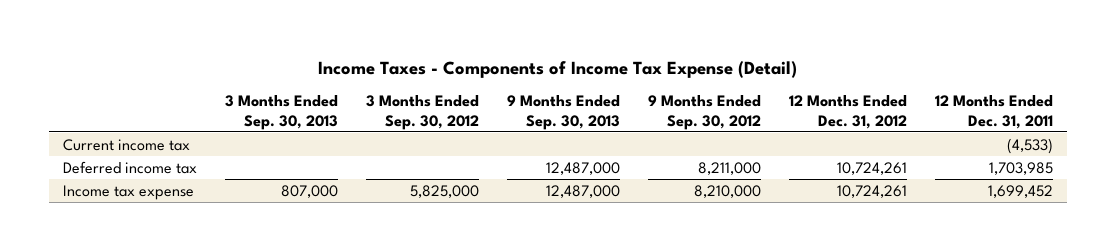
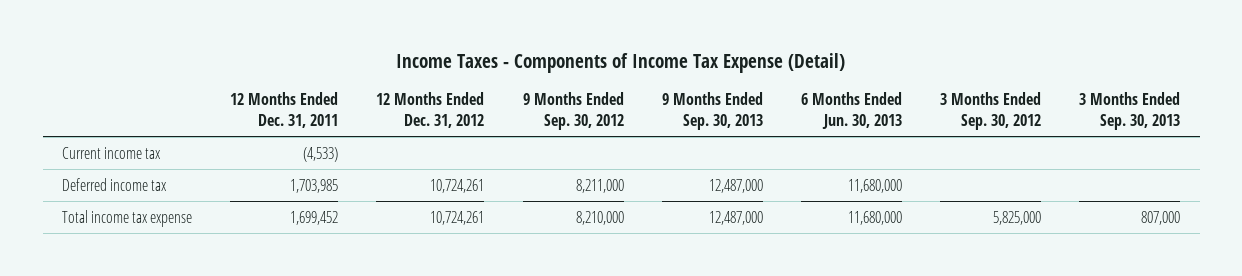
none -> [801,92,903,130] 6 Months Ended Jun. 30, 2013
[62,184,194,200] Income tax expense -> [61,209,192,227] Total income tax expense

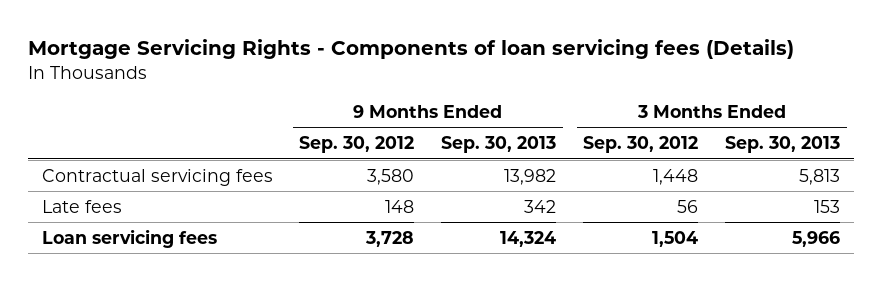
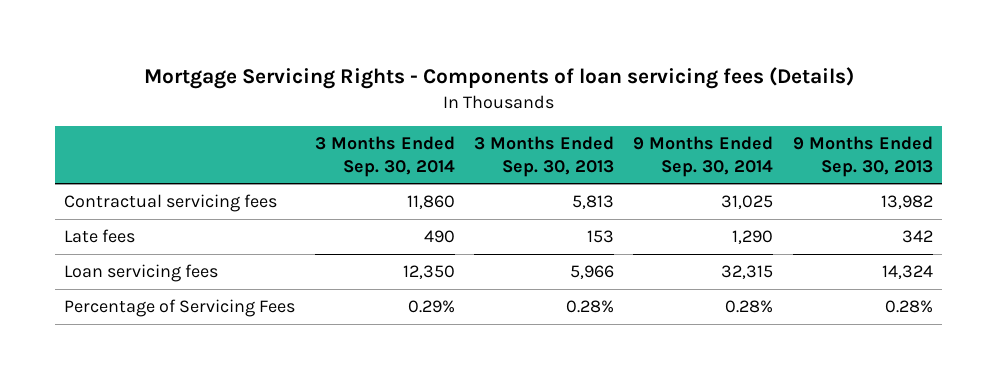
[299,136,415,154] Sep. 30, 2012 -> none
[583,136,699,154] Sep. 30, 2012 -> none
none -> [314,136,455,177] 3 Months Ended Sep. 30, 2014
none -> [633,136,774,177] 9 Months Ended Sep. 30, 2014
none -> [64,299,296,318] Percentage of Servicing Fees

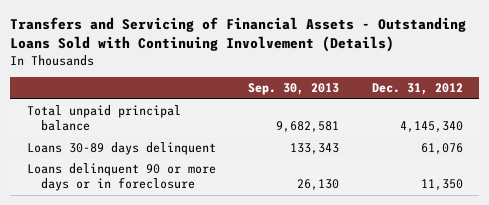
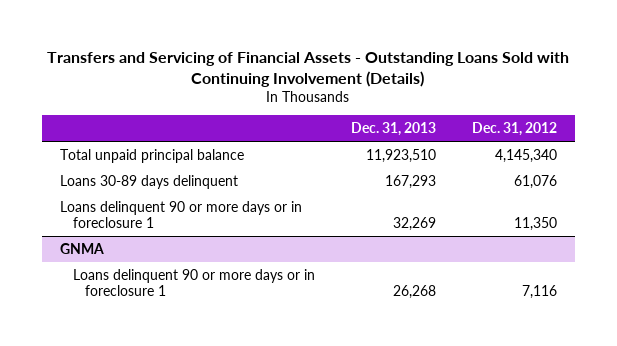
[248,83,340,96] Sep. 30, 2013 -> none
none -> [350,121,436,136] Dec. 31, 2013
[26,163,216,192] Loans delinquent 90 or more days or in foreclosure -> [60,200,303,228] Loans delinquent 90 or more days or in foreclosure 1
none -> [60,242,105,254] GNMA
none -> [72,268,315,296] Loans delinquent 90 or more days or in foreclosure 1

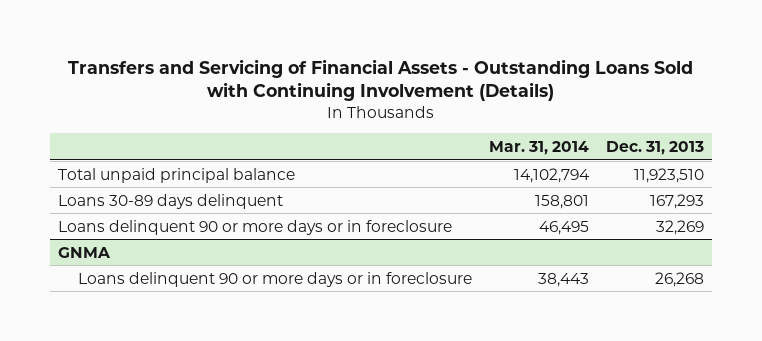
[471,121,557,136] Dec. 31, 2012 -> none
none -> [488,140,589,155] Mar. 31, 2014
[60,200,303,228] Loans delinquent 90 or more days or in foreclosure 1 -> [58,219,453,235] Loans delinquent 90 or more days or in foreclosure
[72,268,315,296] Loans delinquent 90 or more days or in foreclosure 1 -> [77,271,472,287] Loans delinquent 90 or more days or in foreclosure

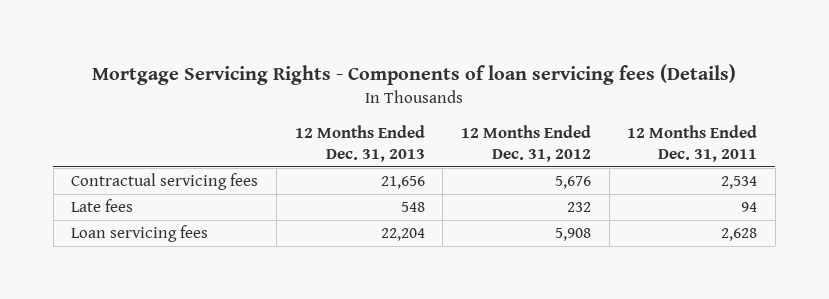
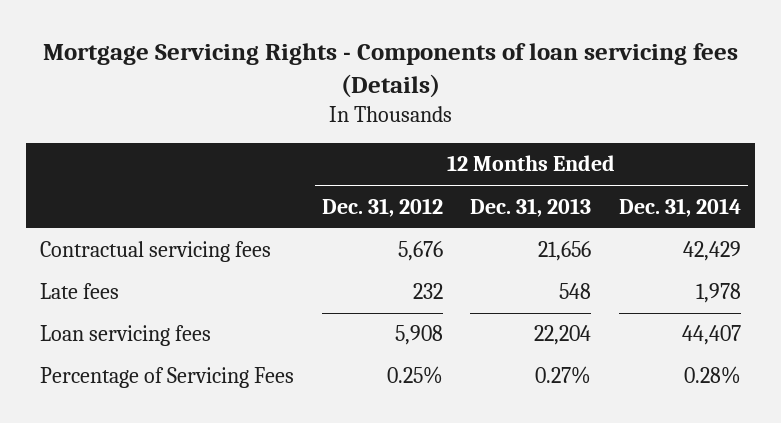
[627,124,758,163] 12 Months Ended Dec. 31, 2011 -> none
none -> [619,197,742,217] Dec. 31, 2014
none -> [40,367,295,389] Percentage of Servicing Fees

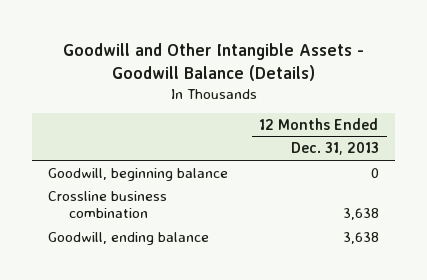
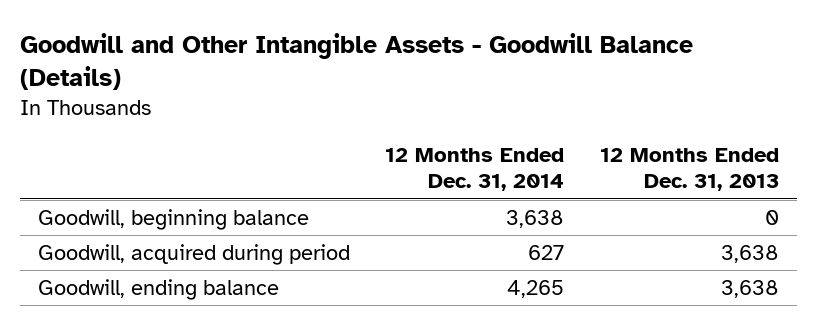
none -> [385,148,565,192] 12 Months Ended Dec. 31, 2014
[48,190,168,219] Crossline business combination -> [37,244,350,266] Goodwill, acquired during period

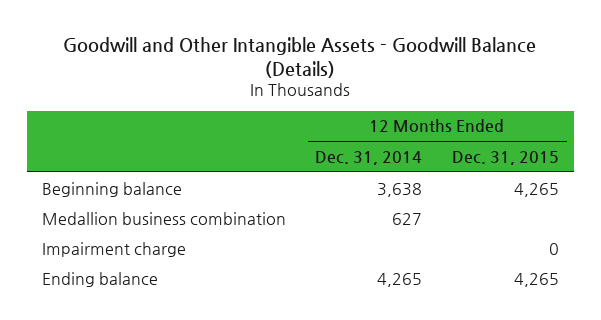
[599,148,779,192] 12 Months Ended Dec. 31, 2013 -> none
none -> [452,150,560,165] Dec. 31, 2015
[37,209,309,231] Goodwill, beginning balance -> [41,181,182,197] Beginning balance
[37,244,350,266] Goodwill, acquired during period -> [41,211,286,225] Medallion business combination
none -> [41,241,186,257] Impairment charge
[37,279,279,301] Goodwill, ending balance -> [41,271,158,287] Ending balance

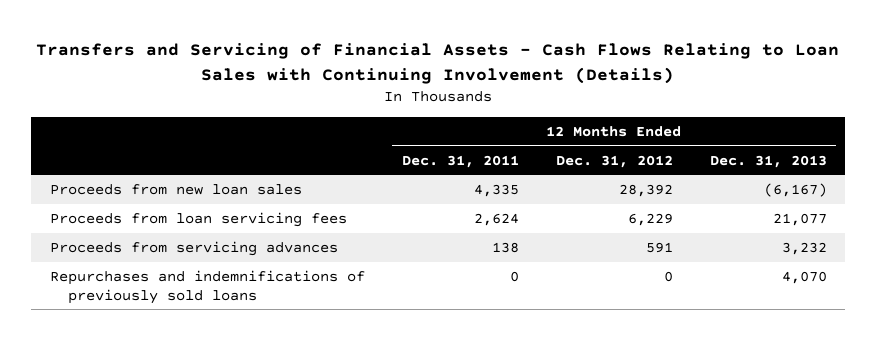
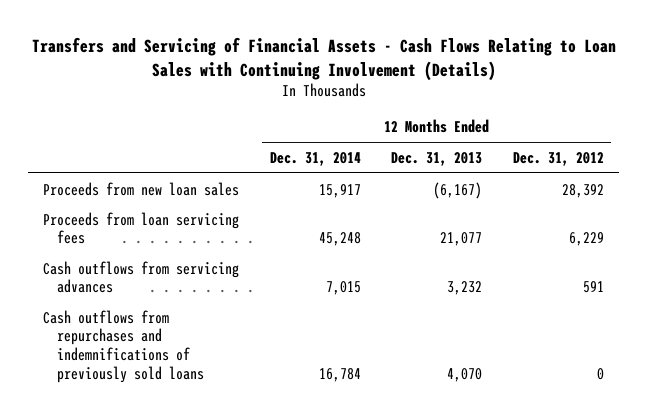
[401,154,519,168] Dec. 31, 2011 -> none
none -> [269,151,361,166] Dec. 31, 2014
[49,241,338,257] Proceeds from servicing advances -> [43,260,240,294] Cash outflows from servicing advances
[49,270,365,304] Repurchases and indemnifications of previously sold loans -> [43,309,205,383] Cash outflows from repurchases and indemnifications of previously sold loans

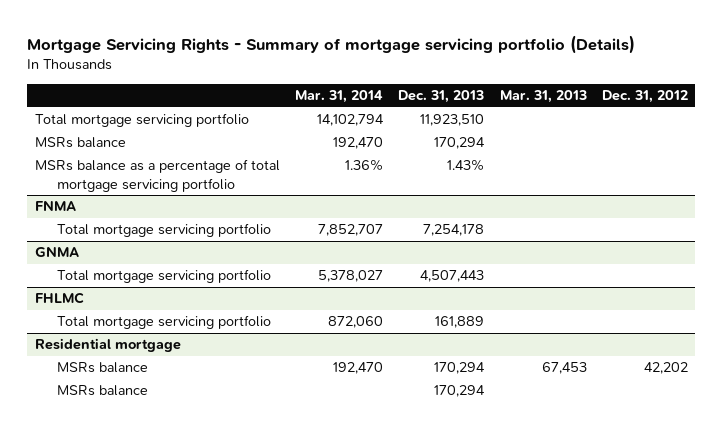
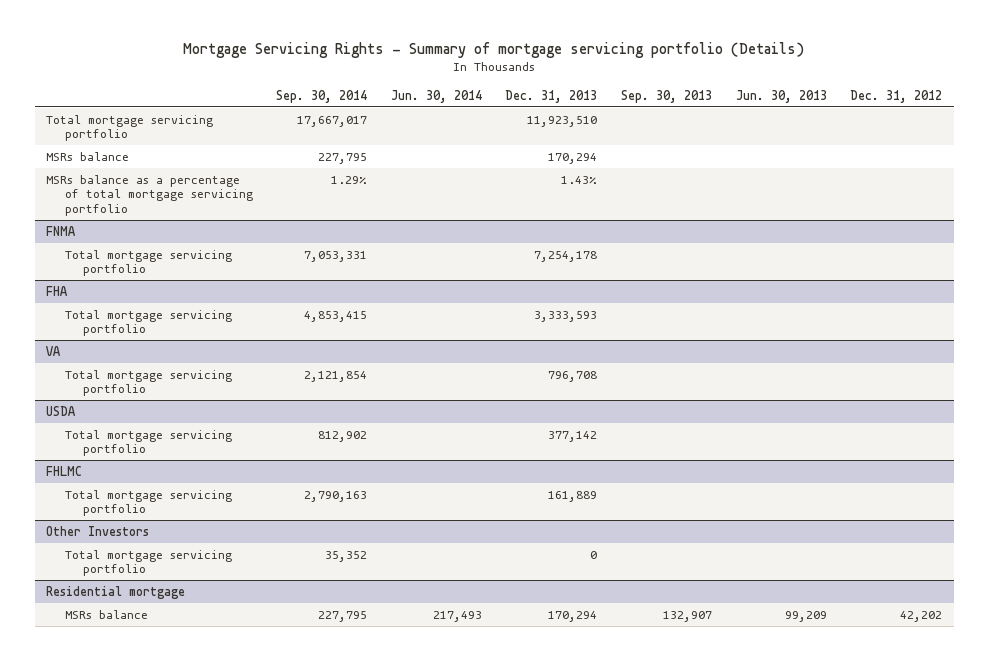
[294,90,383,104] Mar. 31, 2014 -> none
[499,90,587,104] Mar. 31, 2013 -> none
none -> [276,89,368,103] Sep. 30, 2014
none -> [390,89,482,103] Jun. 30, 2014
none -> [621,89,713,103] Sep. 30, 2013
none -> [735,89,827,103] Jun. 30, 2013
[34,247,79,258] GNMA -> none
none -> [46,285,68,296] FHA
[420,270,485,283] 4,507,443 -> [534,310,598,322] 3,333,593
none -> [46,345,61,356] VA
none -> [64,369,232,397] Total mortgage servicing portfolio
none -> [46,405,76,416] USDA
none -> [64,429,232,457] Total mortgage servicing portfolio
none -> [46,525,150,536] Other Investors
none -> [64,549,232,577] Total mortgage servicing portfolio
[56,385,148,397] MSRs balance -> none

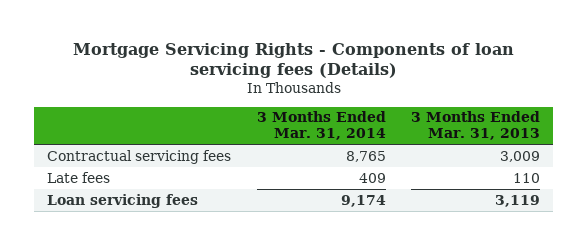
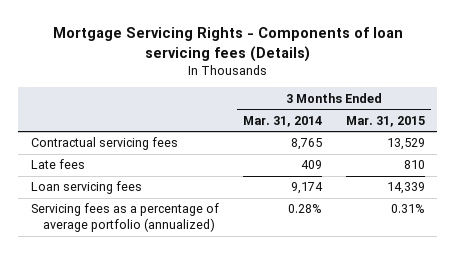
[411,111,541,141] 3 Months Ended Mar. 31, 2013 -> none
none -> [345,115,425,127] Mar. 31, 2015
none -> [30,203,219,233] Servicing fees as a percentage of average portfolio (annualized)

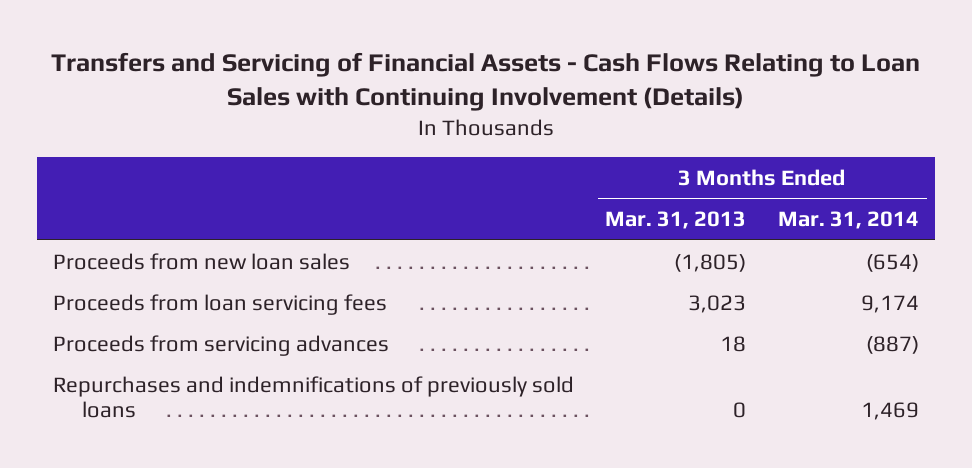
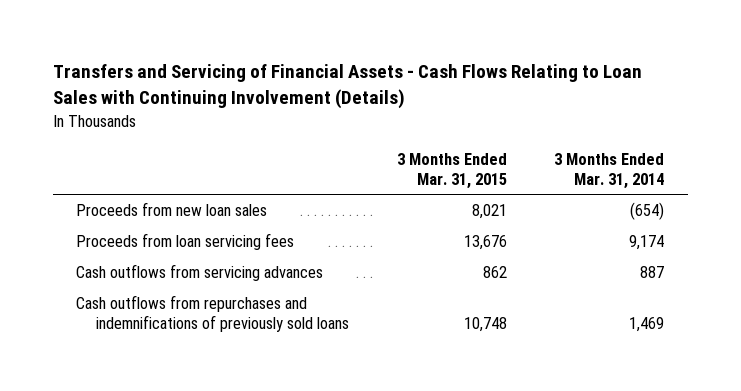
[605,211,747,230] Mar. 31, 2013 -> none
none -> [396,153,507,189] 3 Months Ended Mar. 31, 2015
[52,334,389,356] Proceeds from servicing advances -> [76,264,324,282] Cash outflows from servicing advances
[865,335,919,354] (887) -> [640,266,665,279] 887
[52,375,574,419] Repurchases and indemnifications of previously sold loans -> [76,295,349,332] Cash outflows from repurchases and indemnifications of previously sold loans

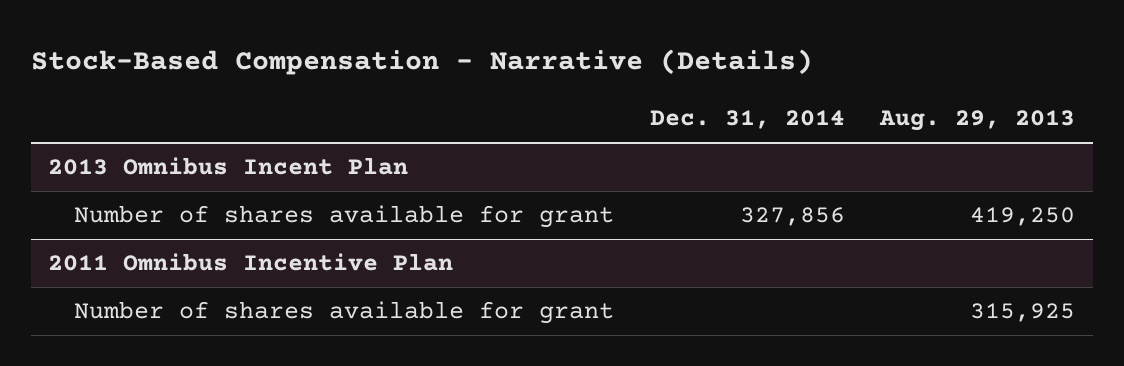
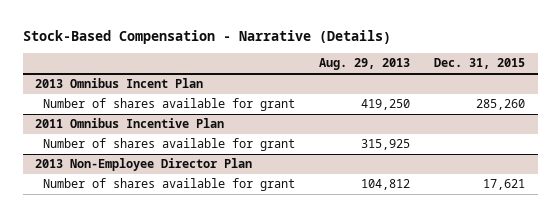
[649,110,845,130] Dec. 31, 2014 -> none
none -> [434,58,526,70] Dec. 31, 2015
none -> [34,158,252,172] 2013 Non-Employee Director Plan
none -> [43,178,296,192] Number of shares available for grant

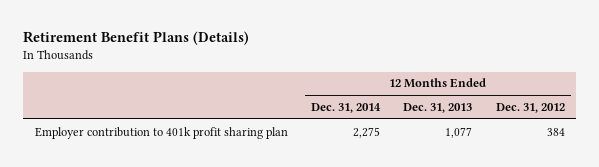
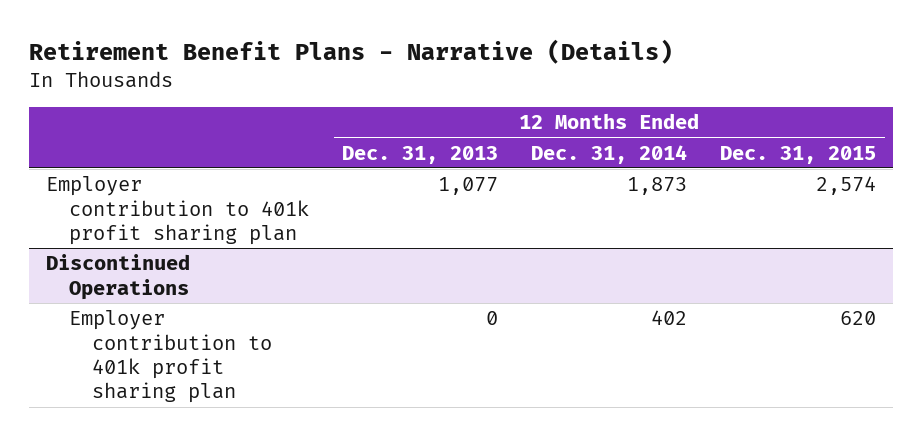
[23,31,250,46] Retirement Benefit Plans (Details) -> [28,38,673,64] Retirement Benefit Plans - Narrative (Details)
[495,102,565,113] Dec. 31, 2012 -> none
none -> [720,145,877,164] Dec. 31, 2015
[353,126,381,138] 2,275 -> [627,177,688,196] 1,873
none -> [45,254,190,300] Discontinued Operations
none -> [68,310,273,404] Employer contribution to 401k profit sharing plan

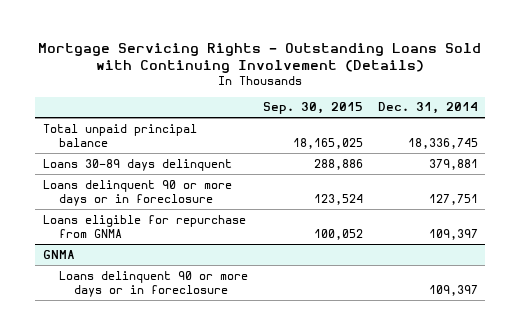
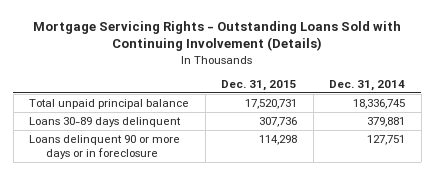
[262,102,363,115] Sep. 30, 2015 -> none
none -> [221,79,298,91] Dec. 31, 2015
[42,214,246,239] Loans eligible for repurchase from GNMA -> none
[42,249,75,259] GNMA -> none
[58,270,248,298] Loans delinquent 90 or more days or in foreclosure -> none

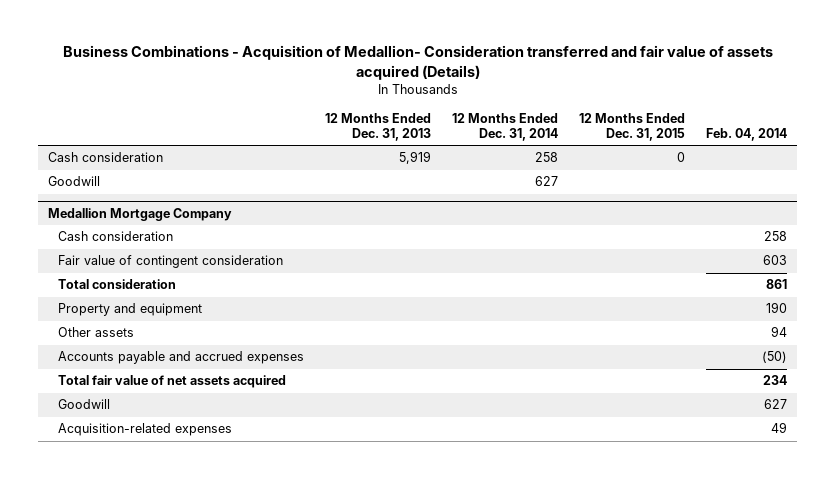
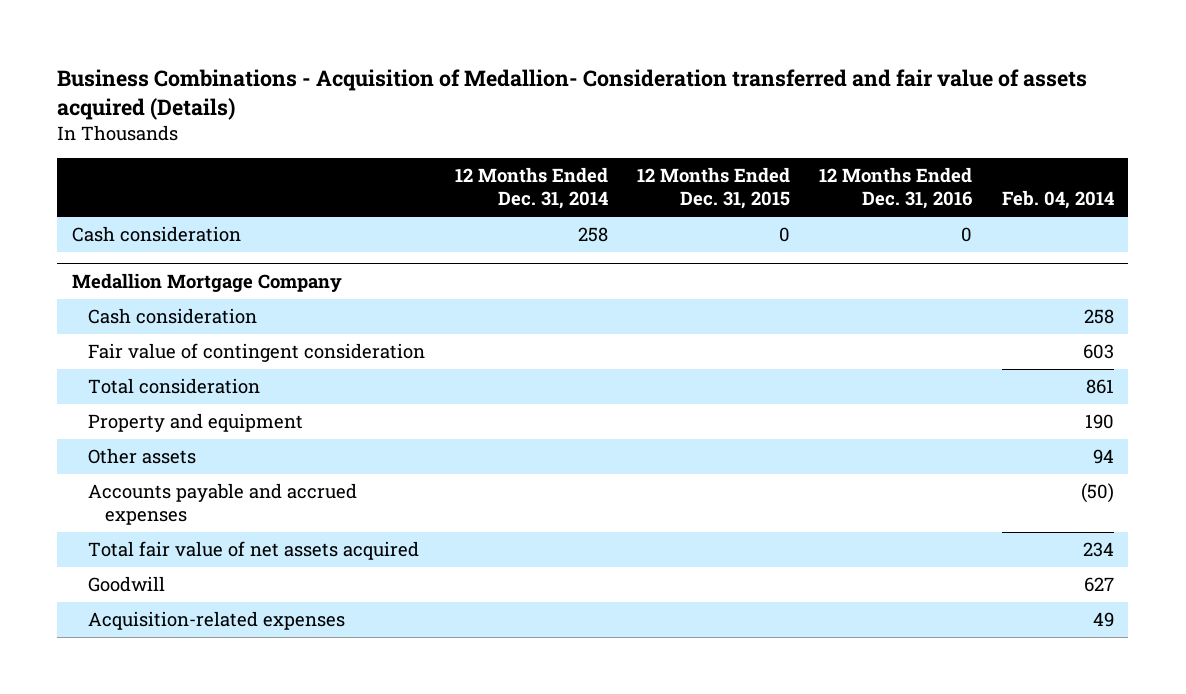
[324,112,431,141] 12 Months Ended Dec. 31, 2013 -> none
none -> [819,167,973,210] 12 Months Ended Dec. 31, 2016
[48,176,101,187] Goodwill -> none

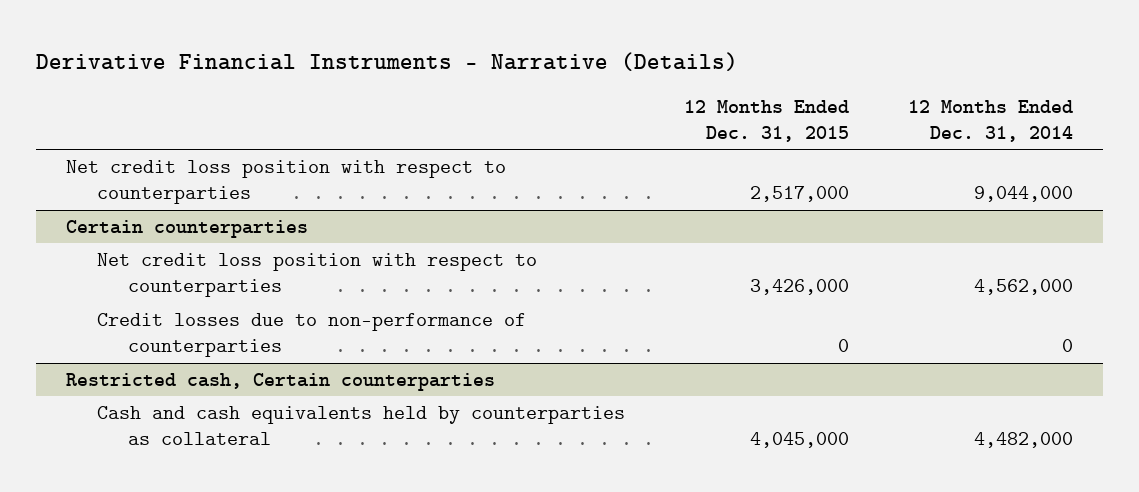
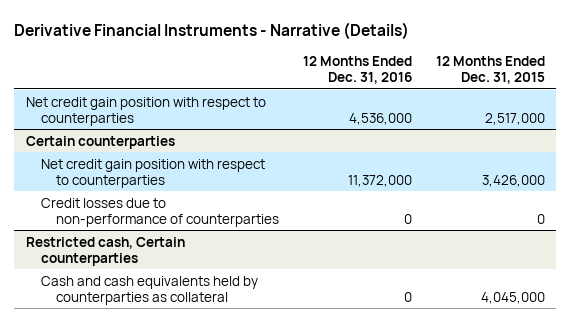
[907,99,1073,142] 12 Months Ended Dec. 31, 2014 -> none
none -> [302,56,412,85] 12 Months Ended Dec. 31, 2016
[65,160,506,205] Net credit loss position with respect to counterparties -> [26,96,267,126] Net credit gain position with respect to counterparties
[96,253,537,298] Net credit loss position with respect to counterparties -> [41,158,266,188] Net credit gain position with respect to counterparties

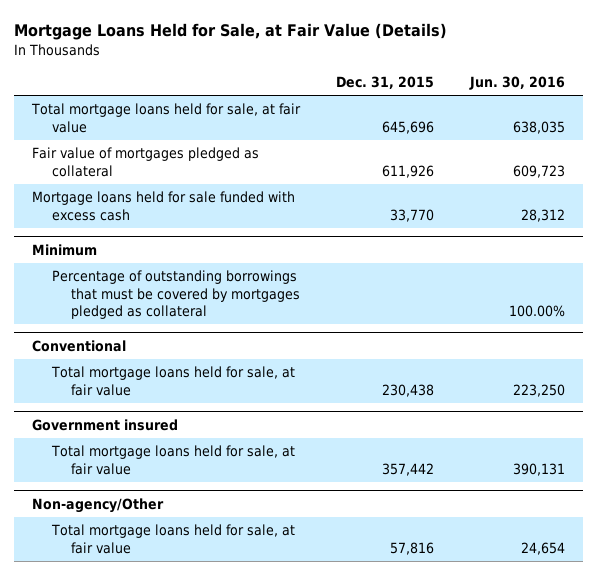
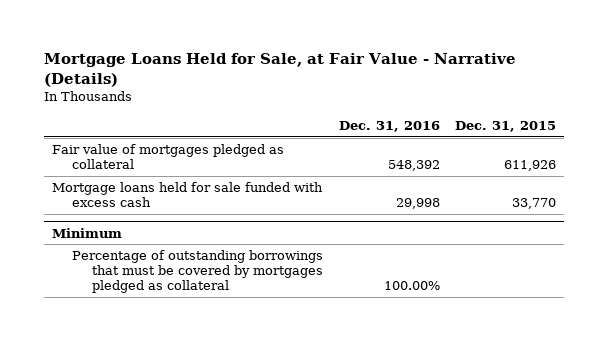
[14,22,448,40] Mortgage Loans Held for Sale, at Fair Value (Details) -> [44,53,517,87] Mortgage Loans Held for Sale, at Fair Value - Narrative (Details)
[469,76,566,91] Jun. 30, 2016 -> none
none -> [338,120,440,132] Dec. 31, 2016
[31,103,302,133] Total mortgage loans held for sale, at fair value -> none
[32,340,127,353] Conventional -> none
[50,366,295,396] Total mortgage loans held for sale, at fair value -> none
[32,419,179,432] Government insured -> none
[50,445,295,475] Total mortgage loans held for sale, at fair value -> none
[32,498,165,514] Non-agency/Other -> none
[50,524,295,554] Total mortgage loans held for sale, at fair value -> none

